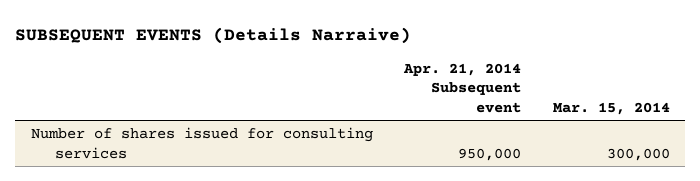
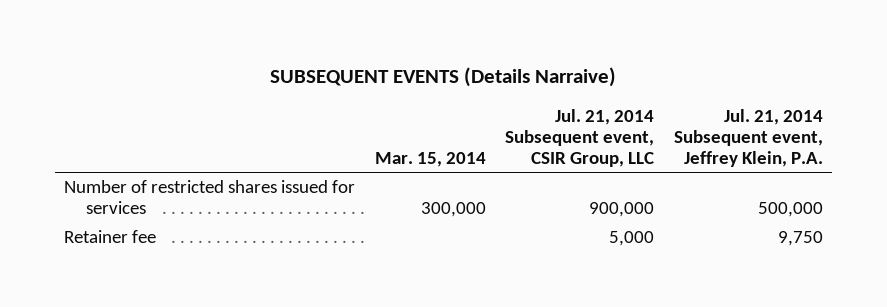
[403,62,522,114] Apr. 21, 2014 Subsequent event -> none
none -> [505,108,655,167] Jul. 21, 2014 Subsequent event, CSIR Group, LLC
none -> [673,108,823,167] Jul. 21, 2014 Subsequent event, Jeffrey Klein, P.A.
[30,127,373,160] Number of shares issued for consulting services -> [64,180,356,215] Number of restricted shares issued for services
none -> [64,230,157,244] Retainer fee

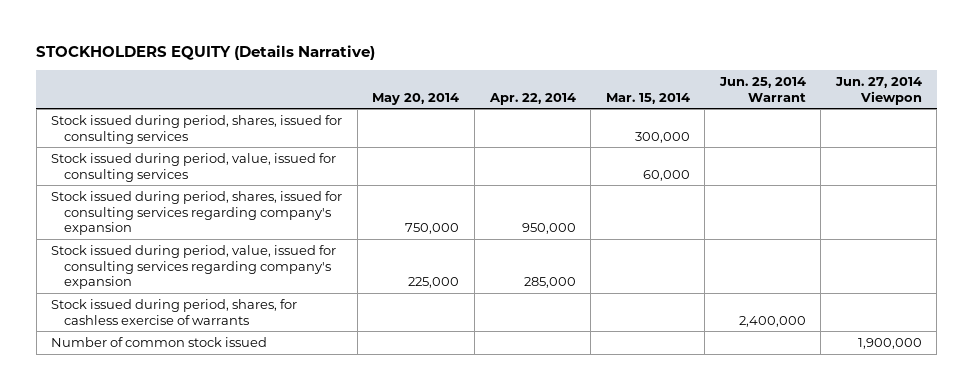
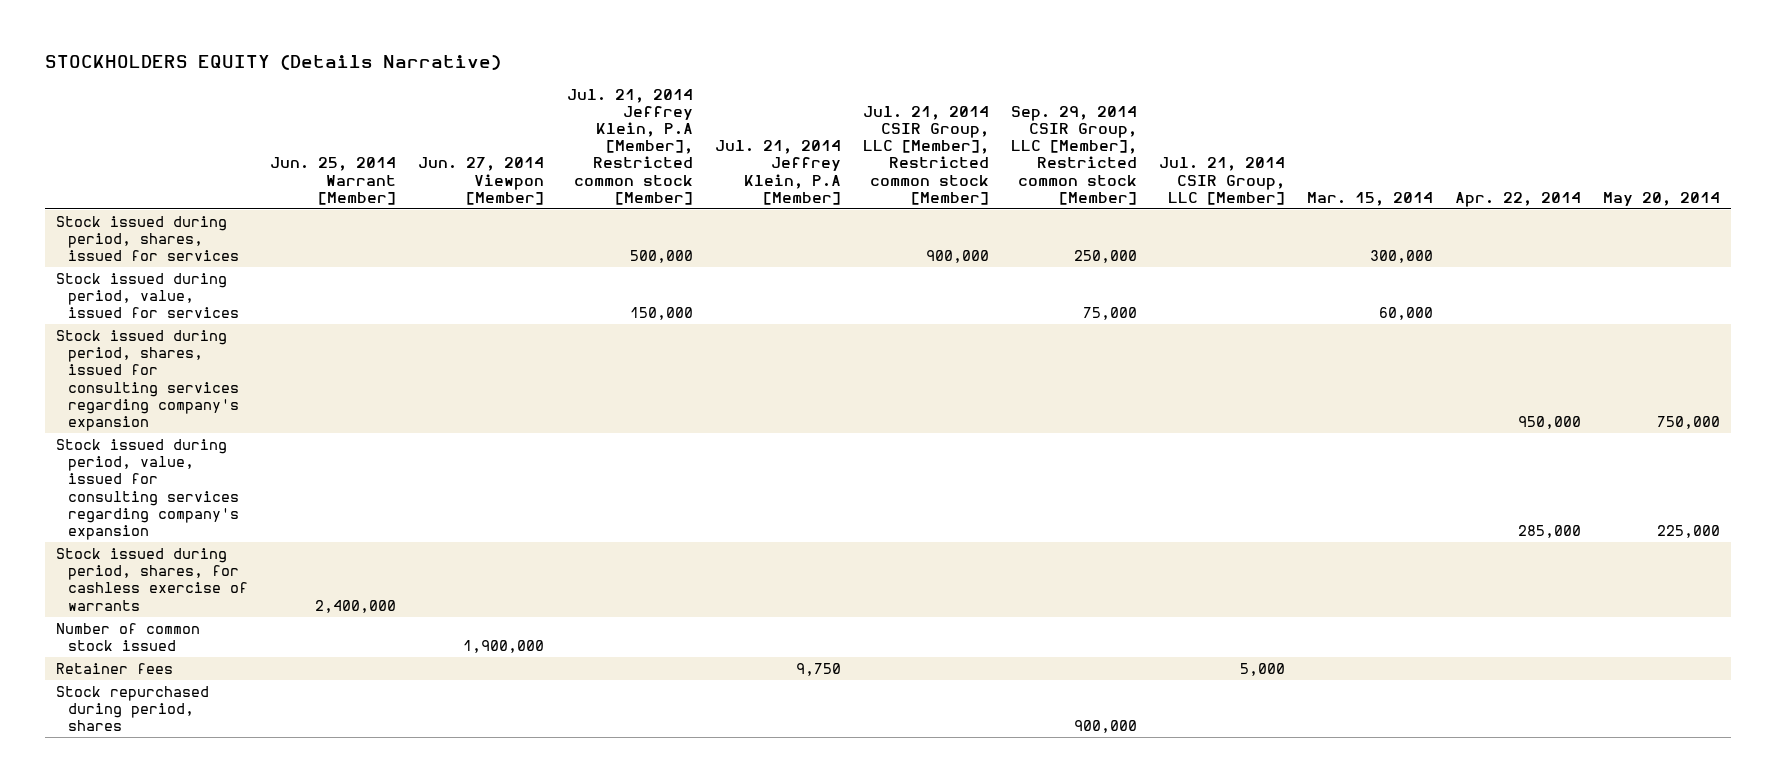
[718,77,806,102] Jun. 25, 2014 Warrant -> none
[834,77,922,105] Jun. 27, 2014 Viewpon -> none
none -> [270,157,397,205] Jun. 25, 2014 Warrant [Member]
none -> [418,157,545,205] Jun. 27, 2014 Viewpon [Member]
none -> [566,88,693,205] Jul. 21, 2014 Jeffrey Klein, P.A [Member], Restricted common stock [Member]
none -> [714,140,841,205] Jul. 21, 2014 Jeffrey Klein, P.A [Member]
none -> [862,105,989,205] Jul. 21, 2014 CSIR Group, LLC [Member], Restricted common stock [Member]
none -> [1010,105,1137,205] Sep. 29, 2014 CSIR Group, LLC [Member], Restricted common stock [Member]
none -> [1158,157,1285,205] Jul. 21, 2014 CSIR Group, LLC [Member]
[51,115,343,144] Stock issued during period, shares, issued for consulting services -> [56,216,240,262] Stock issued during period, shares, issued for services
[51,153,337,182] Stock issued during period, value, issued for consulting services -> [56,273,240,319] Stock issued during period, value, issued for services
none -> [56,663,174,675] Retainer fees
none -> [56,686,210,732] Stock repurchased during period, shares

